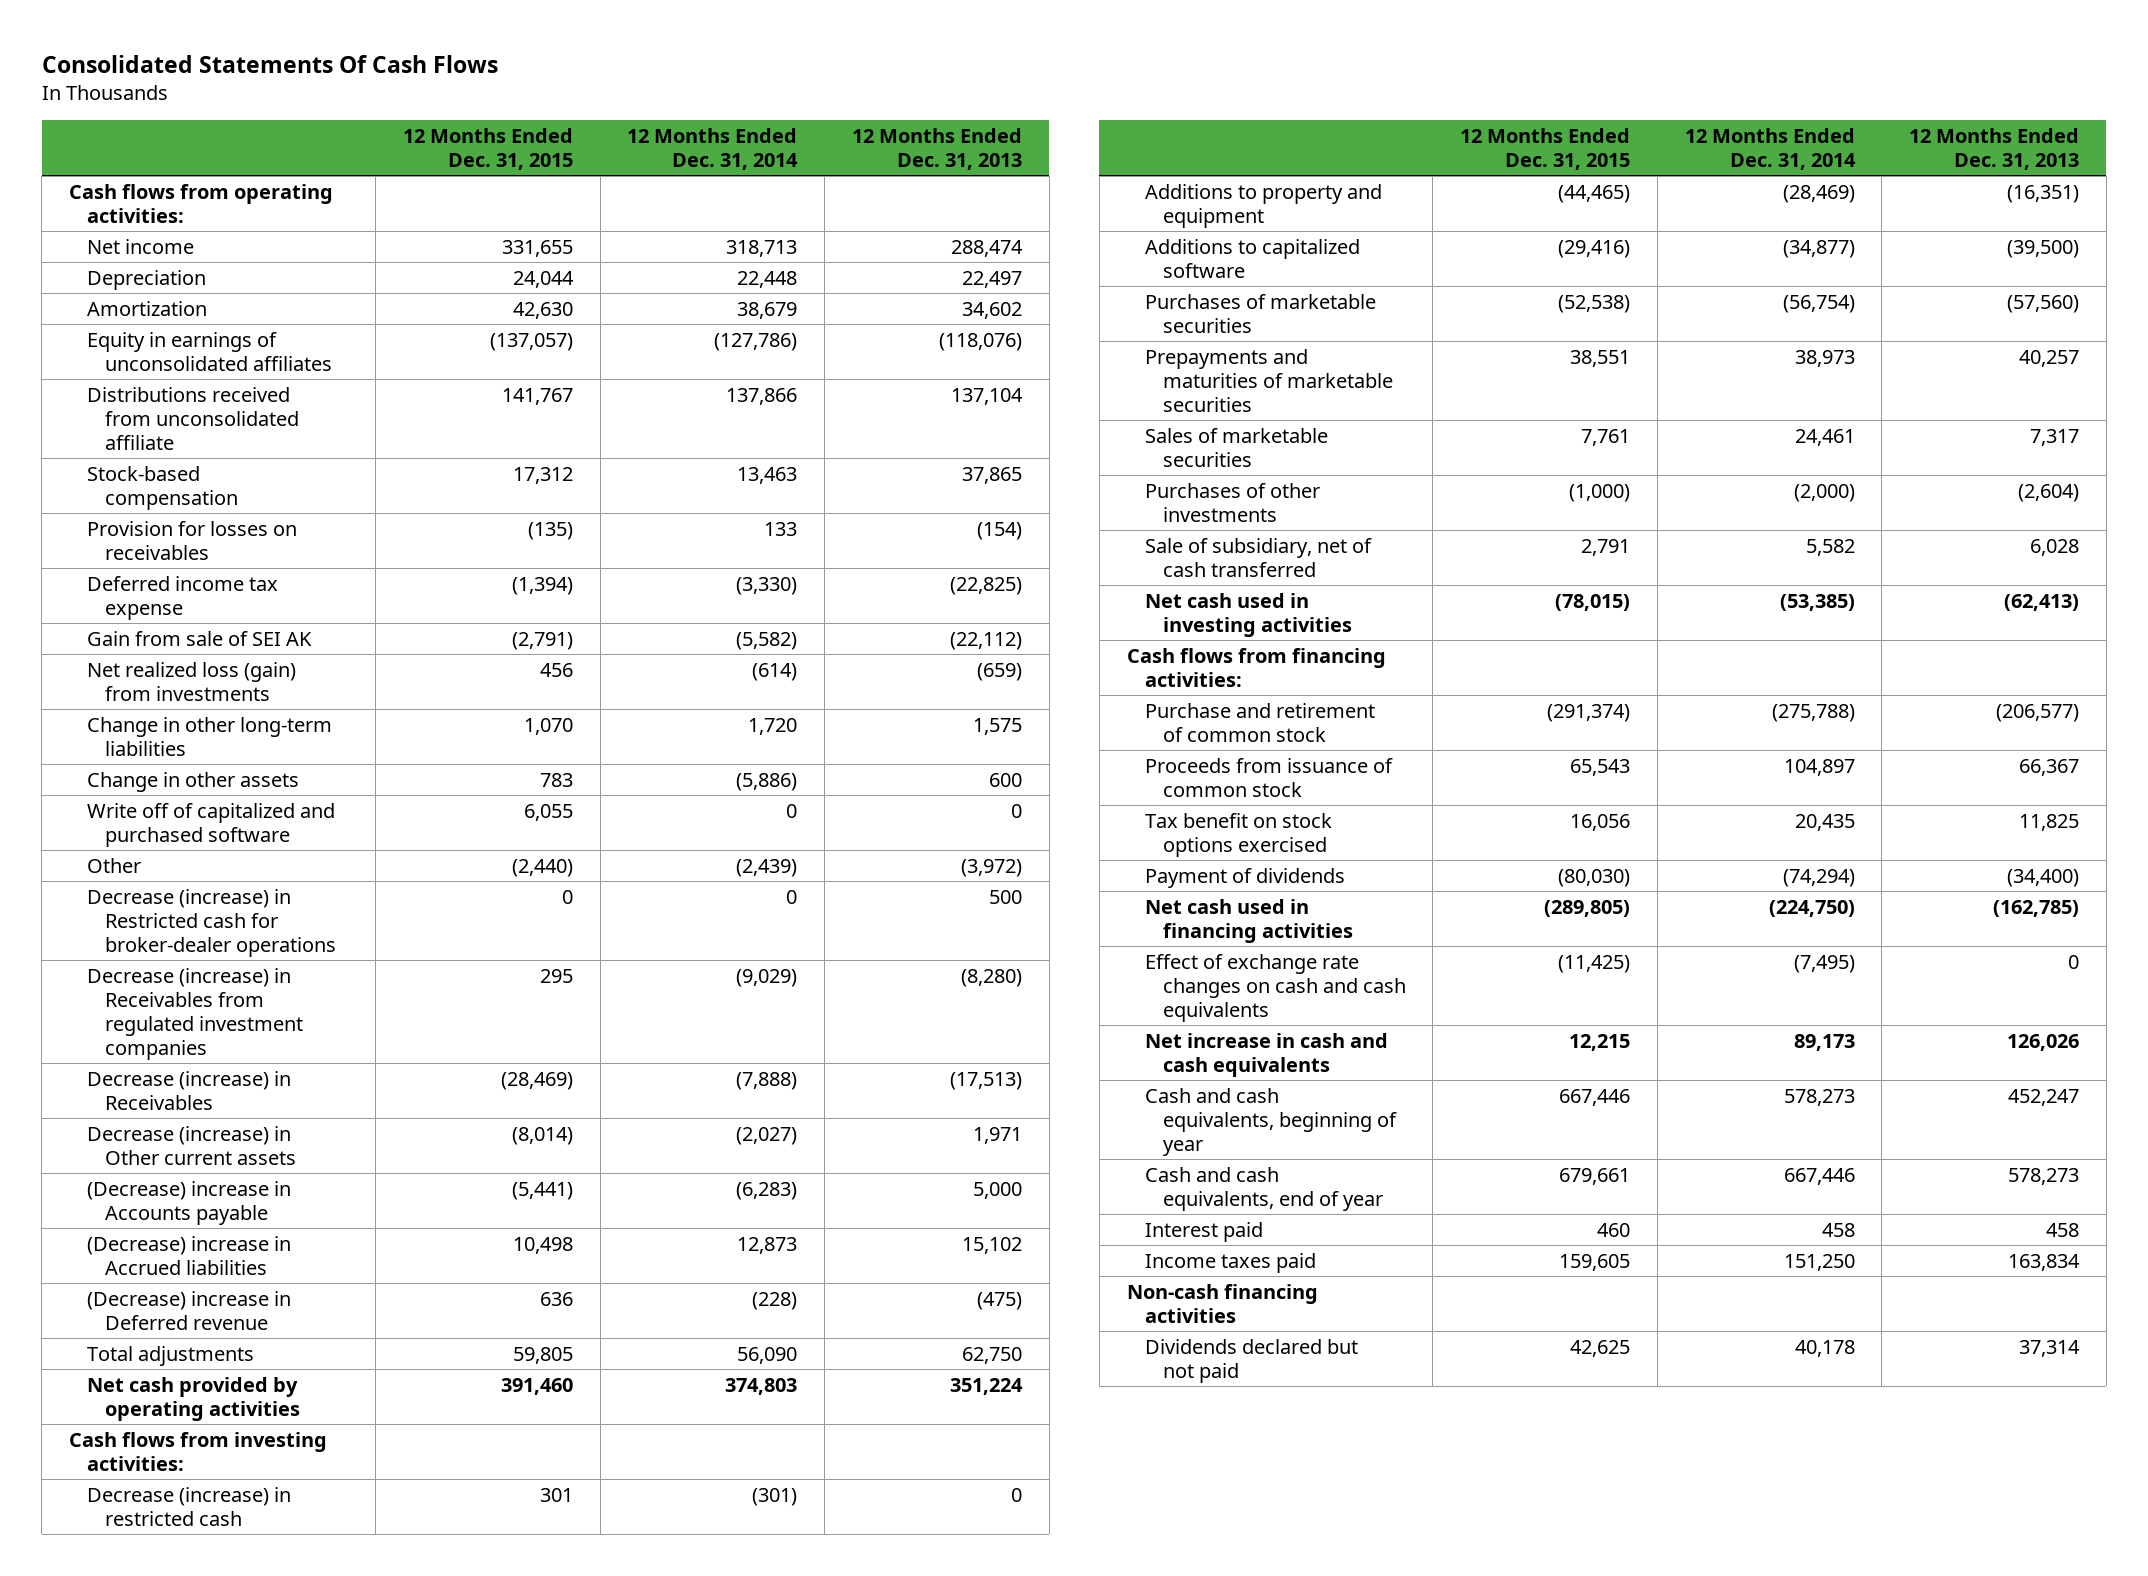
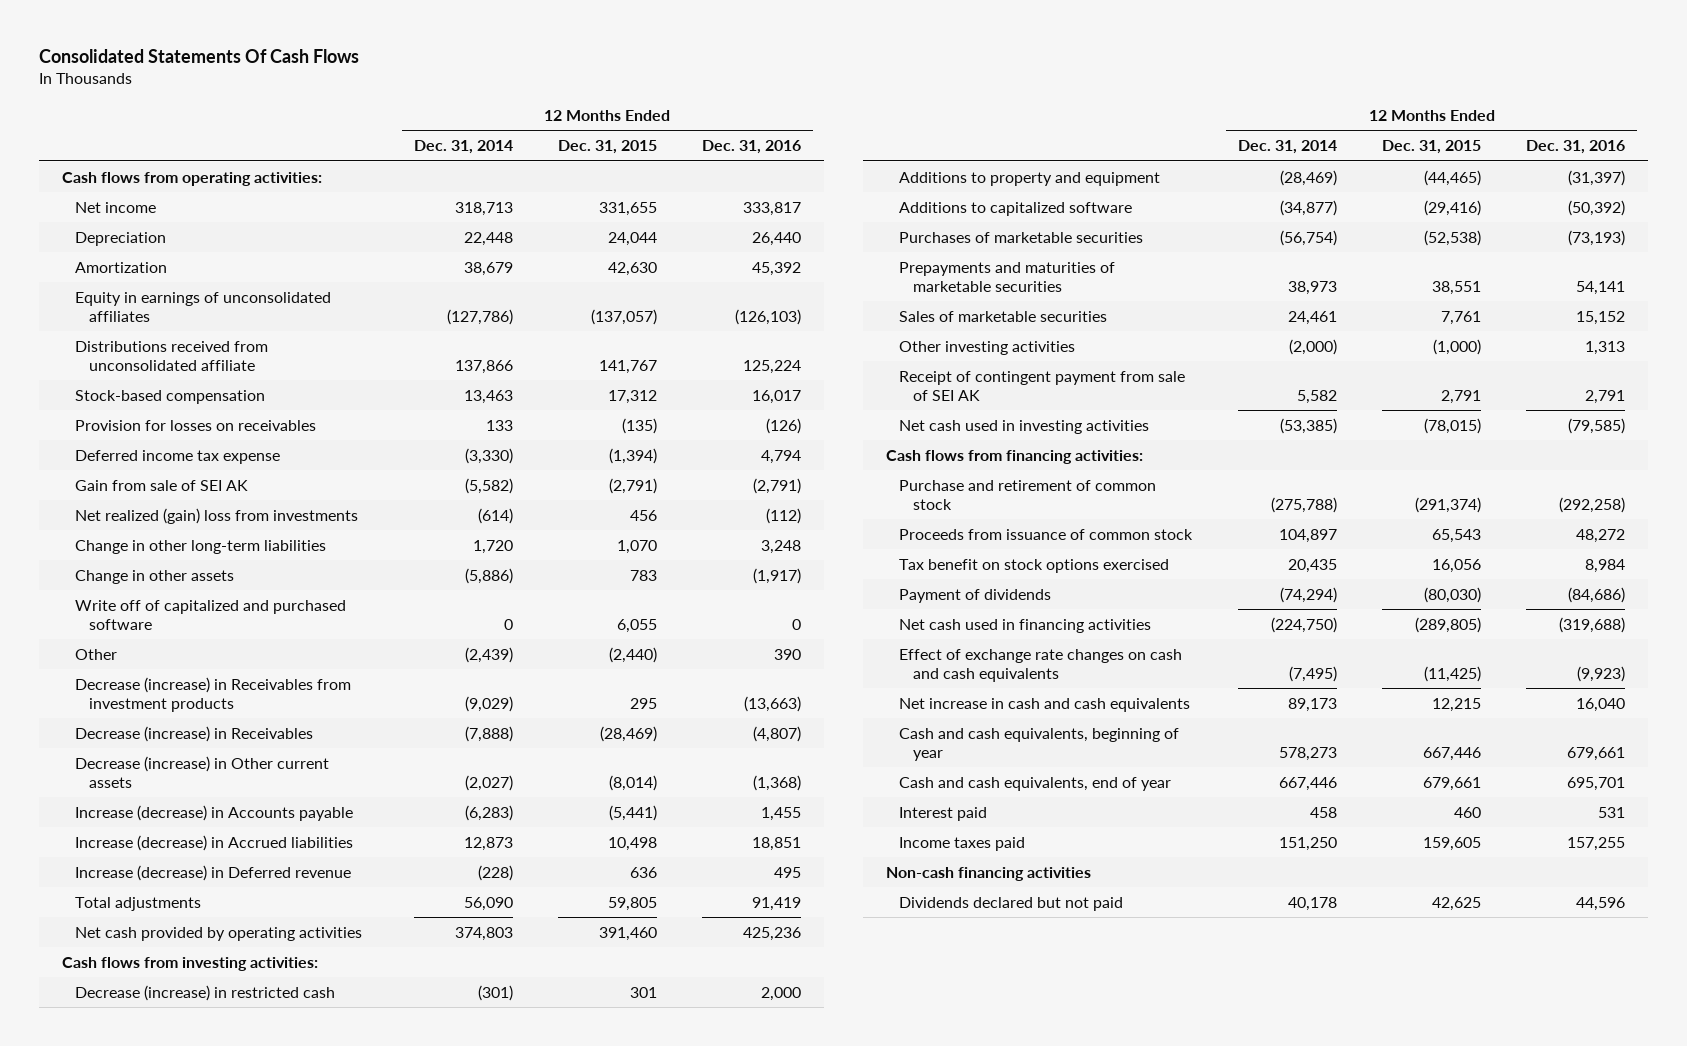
[851,127,1022,170] 12 Months Ended Dec. 31, 2013 -> none
none -> [702,140,802,155] Dec. 31, 2016
[87,661,297,701] Net realized loss (gain) from investments -> [75,507,359,524] Net realized (gain) loss from investments
[87,888,337,957] Decrease (increase) in Restricted cash for broker-dealer operations -> none
[87,967,304,1060] Decrease (increase) in Receivables from regulated investment companies -> [75,676,352,712] Decrease (increase) in Receivables from investment products
[87,1180,292,1225] (Decrease) increase in Accounts payable -> [75,804,354,821] Increase (decrease) in Accounts payable
[87,1235,292,1275] (Decrease) increase in Accrued liabilities -> [75,834,354,851] Increase (decrease) in Accrued liabilities
[87,1290,292,1330] (Decrease) increase in Deferred revenue -> [75,864,352,881] Increase (decrease) in Deferred revenue
[1144,482,1320,522] Purchases of other investments -> [899,340,1076,355] Other investing activities
[1144,537,1372,577] Sale of subsidiary, net of cash transferred -> [899,370,1186,401] Receipt of contingent payment from sale of SEI AK

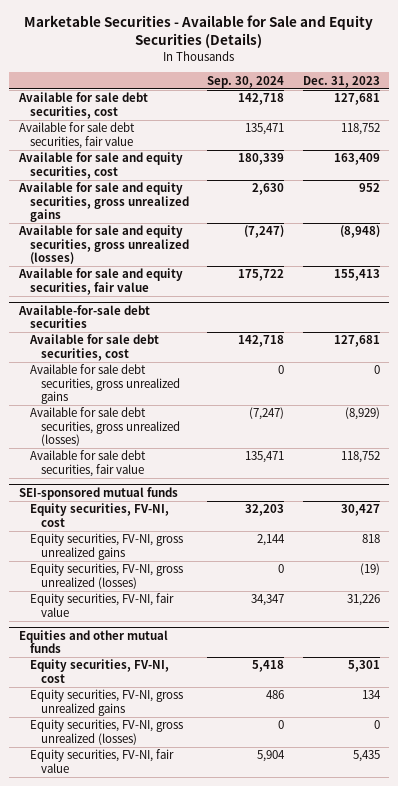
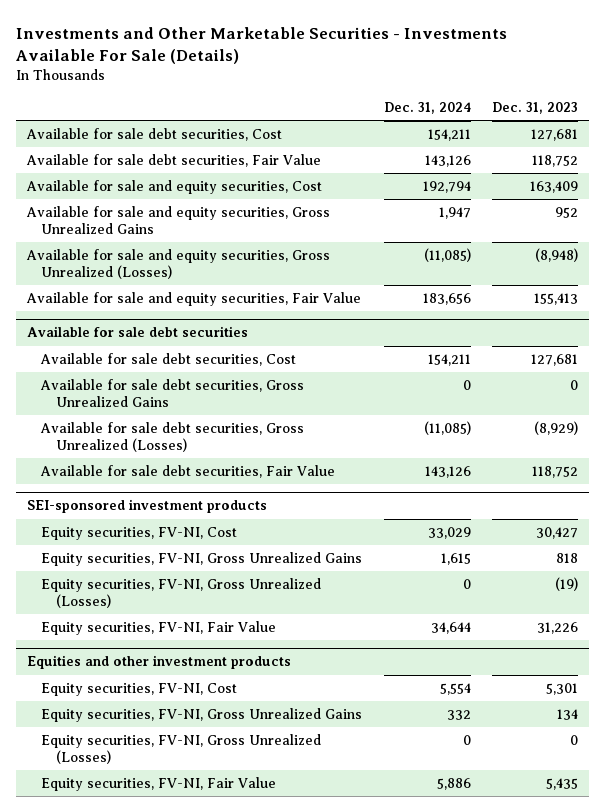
[24,15,374,49] Marketable Securities - Available for Sale and Equity Securities (Details) -> [16,26,508,64] Investments and Other Marketable Securities - Investments Available For Sale (Details)
[207,75,285,88] Sep. 30, 2024 -> none
none -> [383,101,471,114] Dec. 31, 2024
[17,92,148,119] Available for sale debt securities, cost -> [26,128,283,142] Available for sale debt securities, Cost
[18,122,135,149] Available for sale debt securities, fair value -> [26,154,322,168] Available for sale debt securities, Fair Value
[17,152,183,179] Available for sale and equity securities, cost -> [26,180,323,195] Available for sale and equity securities, Cost
[17,182,189,223] Available for sale and equity securities, gross unrealized gains -> [26,206,331,234] Available for sale and equity securities, Gross Unrealized Gains
[17,225,189,265] Available for sale and equity securities, gross unrealized (losses) -> [26,249,331,279] Available for sale and equity securities, Gross Unrealized (Losses)
[17,268,183,295] Available for sale and equity securities, fair value -> [26,292,362,307] Available for sale and equity securities, Fair Value
[17,305,150,329] Available-for-sale debt securities -> [27,326,249,338] Available for sale debt securities
[28,334,159,361] Available for sale debt securities, cost -> [40,353,297,367] Available for sale debt securities, Cost
[29,364,180,405] Available for sale debt securities, gross unrealized gains -> [40,379,305,407] Available for sale debt securities, Gross Unrealized Gains
[29,407,180,447] Available for sale debt securities, gross unrealized (losses) -> [40,422,305,452] Available for sale debt securities, Gross Unrealized (Losses)
[29,450,146,477] Available for sale debt securities, fair value -> [40,465,336,479] Available for sale debt securities, Fair Value
[18,487,178,501] SEI-sponsored mutual funds -> [27,499,268,514] SEI-sponsored investment products
[29,503,169,527] Equity securities, FV-NI, cost -> [41,527,238,541] Equity securities, FV-NI, Cost
[29,533,183,560] Equity securities, FV-NI, gross unrealized gains -> [41,552,363,567] Equity securities, FV-NI, Gross Unrealized Gains
[29,563,183,589] Equity securities, FV-NI, gross unrealized (losses) -> [41,578,322,608] Equity securities, FV-NI, Gross Unrealized (Losses)
[29,593,174,617] Equity securities, FV-NI, fair value -> [41,621,277,636] Equity securities, FV-NI, Fair Value
[18,630,168,654] Equities and other mutual funds -> [27,655,292,670] Equities and other investment products
[29,659,169,683] Equity securities, FV-NI, cost -> [41,683,238,697] Equity securities, FV-NI, Cost
[29,689,183,716] Equity securities, FV-NI, gross unrealized gains -> [41,708,363,723] Equity securities, FV-NI, Gross Unrealized Gains
[29,719,183,745] Equity securities, FV-NI, gross unrealized (losses) -> [41,734,322,764] Equity securities, FV-NI, Gross Unrealized (Losses)
[29,749,174,773] Equity securities, FV-NI, fair value -> [41,777,277,792] Equity securities, FV-NI, Fair Value

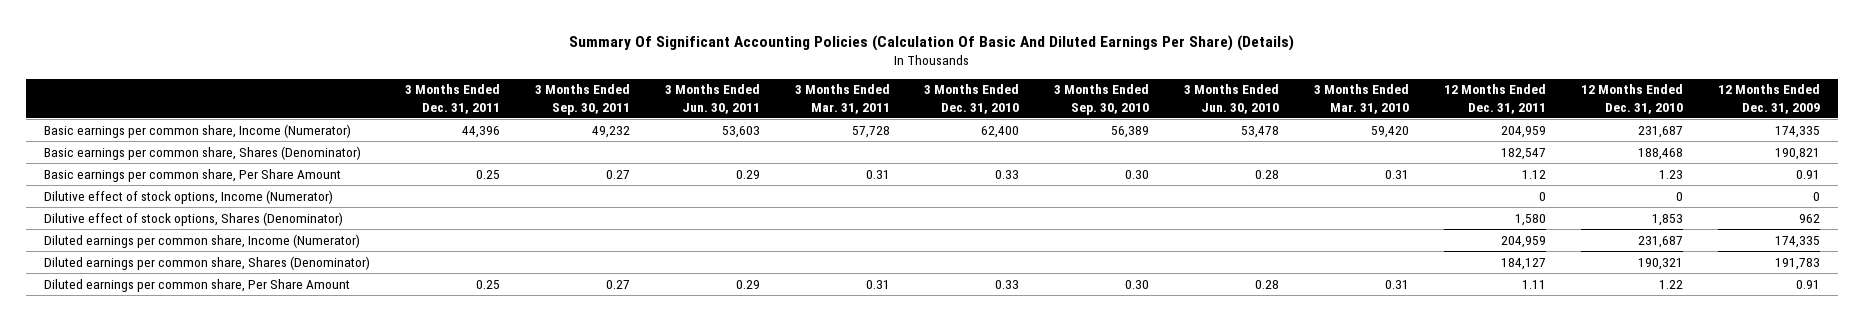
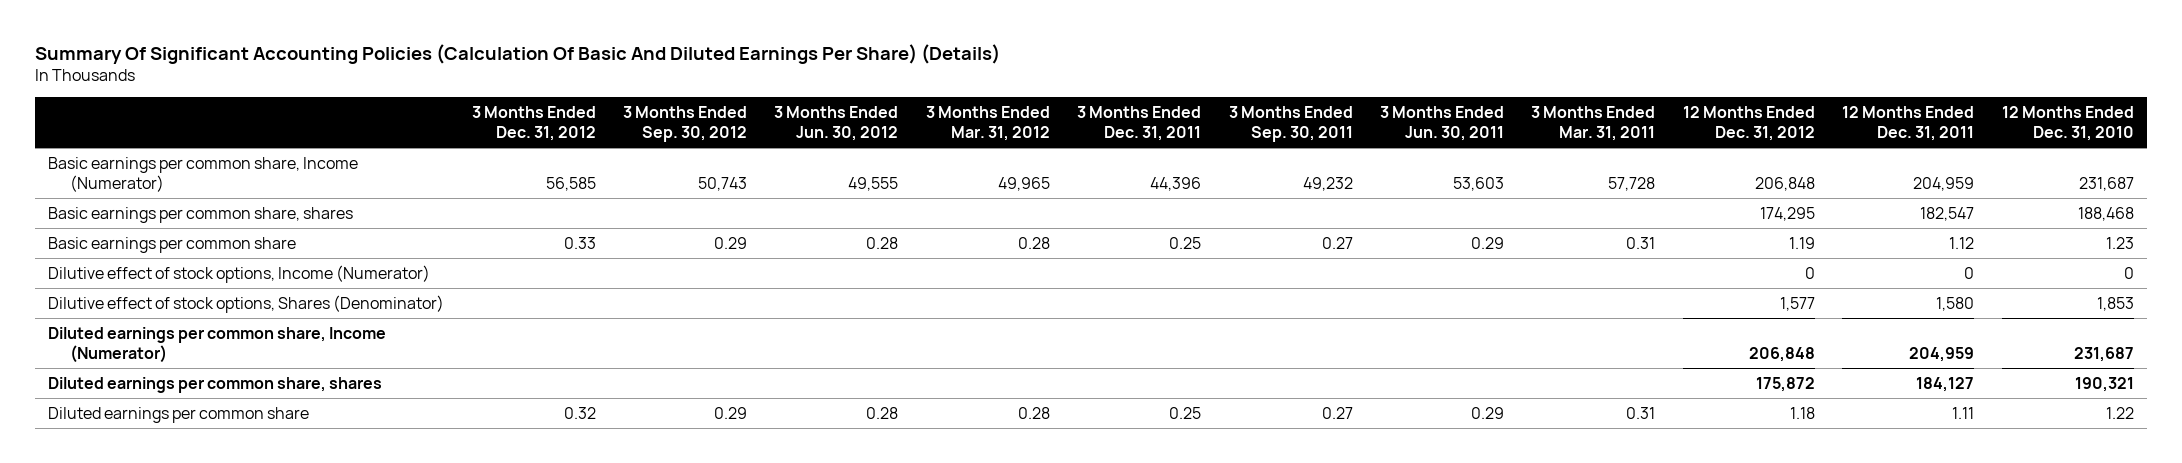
[924,84,1020,114] 3 Months Ended Dec. 31, 2010 -> none
[1054,84,1150,115] 3 Months Ended Sep. 30, 2010 -> none
[1184,84,1280,114] 3 Months Ended Jun. 30, 2010 -> none
[1314,84,1410,114] 3 Months Ended Mar. 31, 2010 -> none
[1718,84,1821,114] 12 Months Ended Dec. 31, 2009 -> none
none -> [471,106,596,142] 3 Months Ended Dec. 31, 2012
none -> [623,106,748,143] 3 Months Ended Sep. 30, 2012
none -> [774,106,899,142] 3 Months Ended Jun. 30, 2012
none -> [925,106,1050,142] 3 Months Ended Mar. 31, 2012
none -> [1682,106,1815,142] 12 Months Ended Dec. 31, 2012
[43,145,361,160] Basic earnings per common share, Shares (Denominator) -> [48,206,354,223] Basic earnings per common share, shares
[43,168,341,182] Basic earnings per common share, Per Share Amount -> [48,236,297,253] Basic earnings per common share
[43,255,370,270] Diluted earnings per common share, Shares (Denominator) -> [48,376,383,393] Diluted earnings per common share, shares
[43,278,350,292] Diluted earnings per common share, Per Share Amount -> [48,406,310,423] Diluted earnings per common share

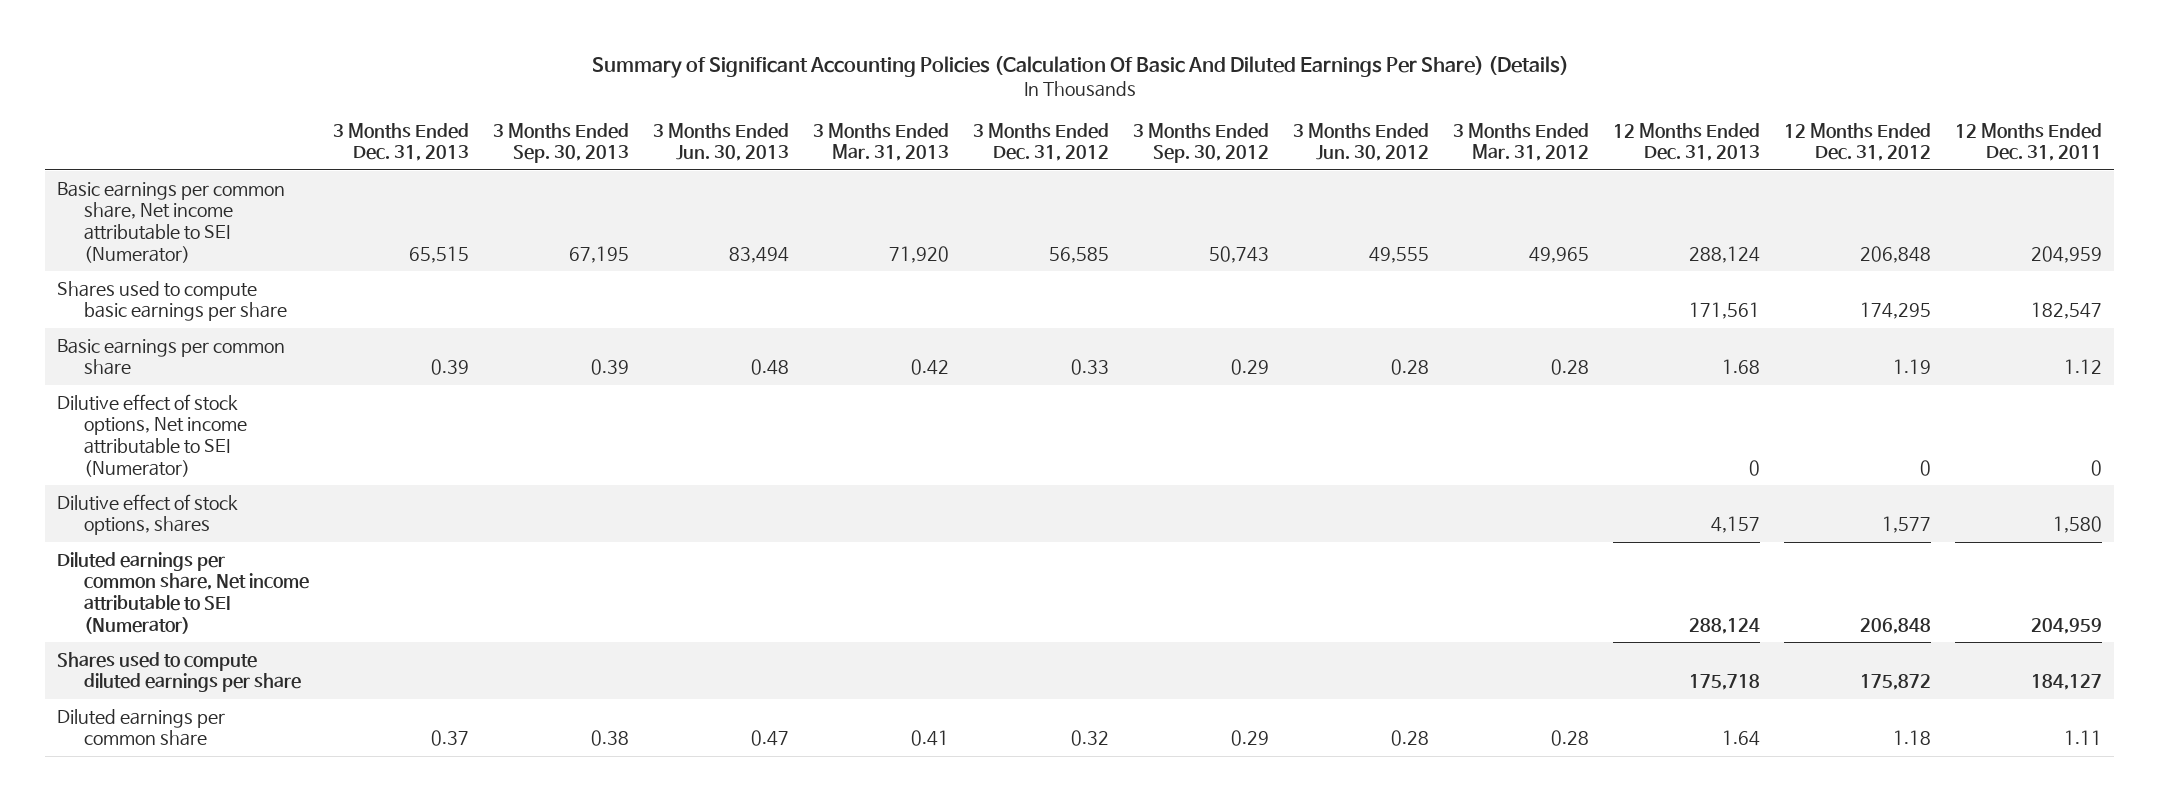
[34,43,1000,64] Summary Of Significant Accounting Policies (Calculation Of Basic And Diluted Earnings Per Share) (Details) -> [591,55,1569,78] Summary of Significant Accounting Policies (Calculation Of Basic And Diluted Earnings Per Share) (Details)
[1077,106,1202,142] 3 Months Ended Dec. 31, 2011 -> none
[1228,106,1353,143] 3 Months Ended Sep. 30, 2011 -> none
[1379,106,1504,142] 3 Months Ended Jun. 30, 2011 -> none
[1531,106,1656,142] 3 Months Ended Mar. 31, 2011 -> none
[2001,106,2134,142] 12 Months Ended Dec. 31, 2010 -> none
none -> [332,122,469,162] 3 Months Ended Dec. 31, 2013
none -> [492,122,629,164] 3 Months Ended Sep. 30, 2013
none -> [652,122,789,162] 3 Months Ended Jun. 30, 2013
none -> [812,122,949,162] 3 Months Ended Mar. 31, 2013
none -> [1613,122,1761,162] 12 Months Ended Dec. 31, 2013
[48,156,359,192] Basic earnings per common share, Income (Numerator) -> [56,181,285,263] Basic earnings per common share, Net income attributable to SEI (Numerator)
[48,206,354,223] Basic earnings per common share, shares -> [56,280,287,322] Shares used to compute basic earnings per share
[48,264,431,283] Dilutive effect of stock options, Income (Numerator) -> [56,393,247,477] Dilutive effect of stock options, Net income attributable to SEI (Numerator)
[48,294,445,313] Dilutive effect of stock options, Shares (Denominator) -> [56,493,238,536] Dilutive effect of stock options, shares
[48,326,387,363] Diluted earnings per common share, Income (Numerator) -> [56,551,309,634] Diluted earnings per common share, Net income attributable to SEI (Numerator)
[48,376,383,393] Diluted earnings per common share, shares -> [56,651,301,693] Shares used to compute diluted earnings per share

